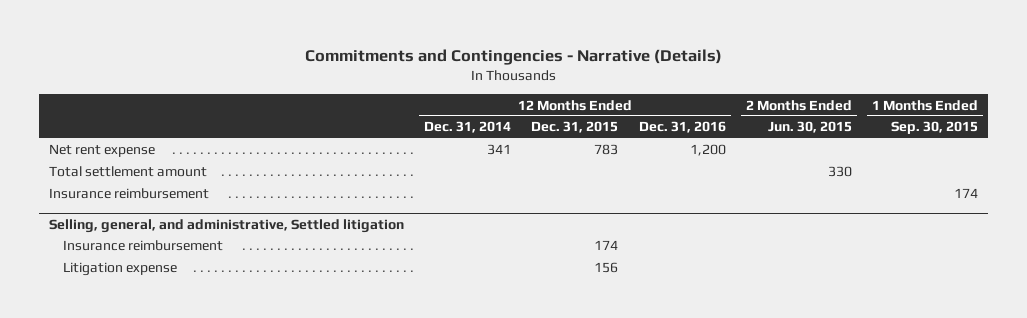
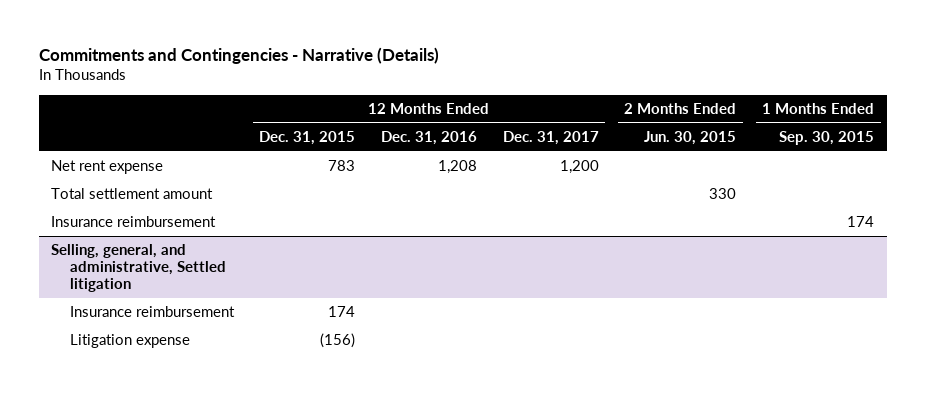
[424,121,512,134] Dec. 31, 2014 -> none
none -> [502,131,599,146] Dec. 31, 2017
[689,144,726,157] 1,200 -> [438,160,478,175] 1,208
[594,262,619,274] 156 -> [320,333,356,349] (156)

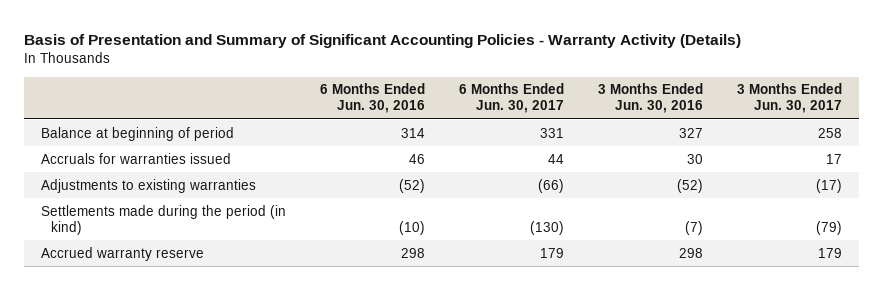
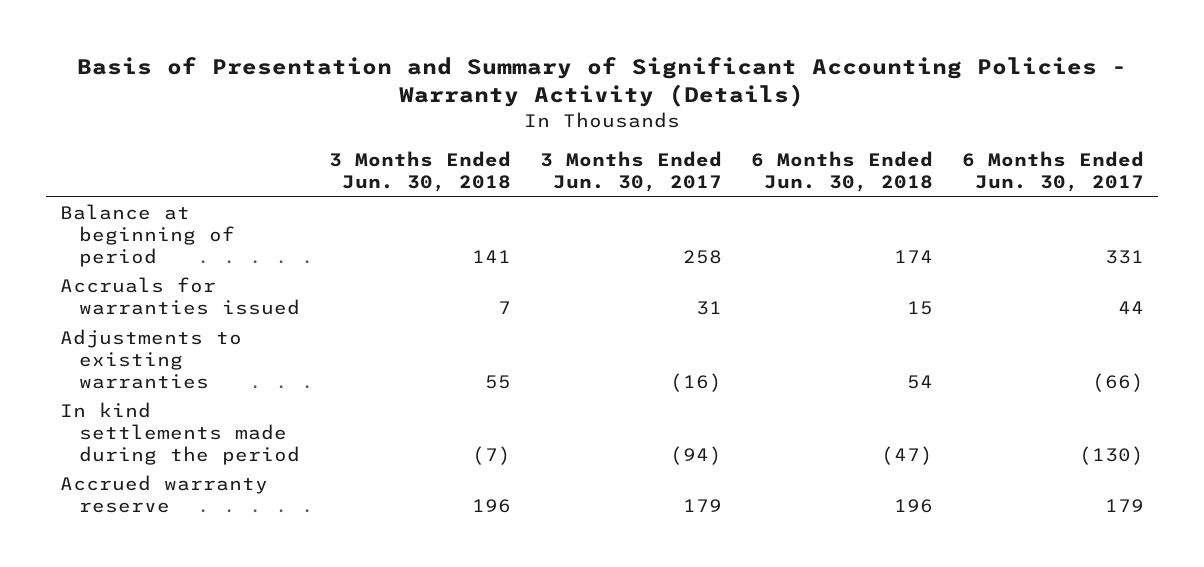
[319,83,425,114] 6 Months Ended Jun. 30, 2016 -> none
[598,83,704,114] 3 Months Ended Jun. 30, 2016 -> none
none -> [328,151,511,192] 3 Months Ended Jun. 30, 2018
none -> [750,151,933,192] 6 Months Ended Jun. 30, 2018
[826,153,843,164] 17 -> [695,301,722,316] 31
[816,178,843,193] (17) -> [669,372,722,392] (16)
[40,204,286,235] Settlements made during the period (in kind) -> [59,402,300,465] In kind settlements made during the period
[816,220,843,235] (79) -> [669,445,722,465] (94)

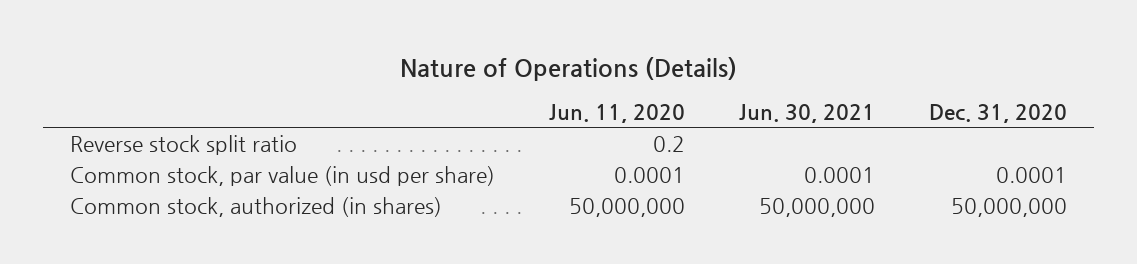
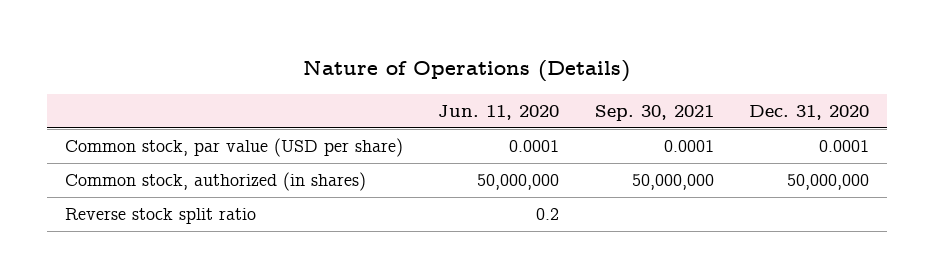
[739,104,876,124] Jun. 30, 2021 -> none
none -> [594,104,714,121] Sep. 30, 2021
[70,165,496,186] Common stock, par value (in usd per share) -> [65,138,404,158] Common stock, par value (USD per share)
[70,134,298,155] Reverse stock split ratio -> [65,208,257,225] Reverse stock split ratio

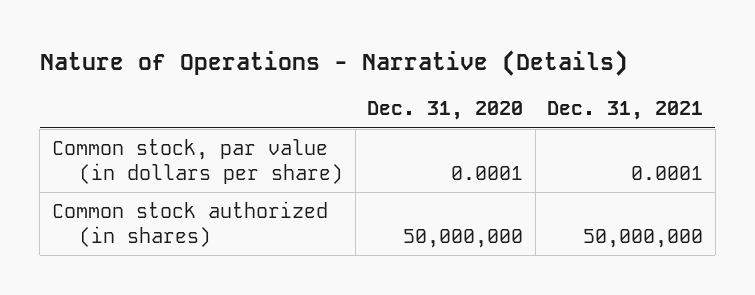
[303,60,631,83] Nature of Operations (Details) -> [39,49,628,76] Nature of Operations - Narrative (Details)
[438,104,560,120] Jun. 11, 2020 -> none
[594,104,714,121] Sep. 30, 2021 -> none
none -> [547,101,704,121] Dec. 31, 2021
[65,208,257,225] Reverse stock split ratio -> none
[65,138,404,158] Common stock, par value (USD per share) -> [51,138,344,184] Common stock, par value (in dollars per share)
[65,172,367,192] Common stock, authorized (in shares) -> [51,200,328,247] Common stock authorized (in shares)

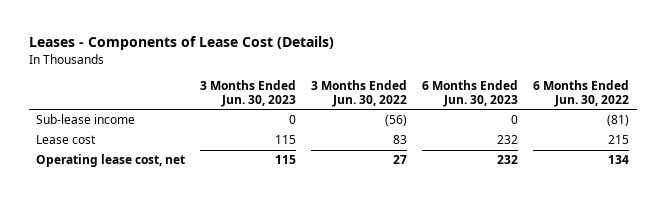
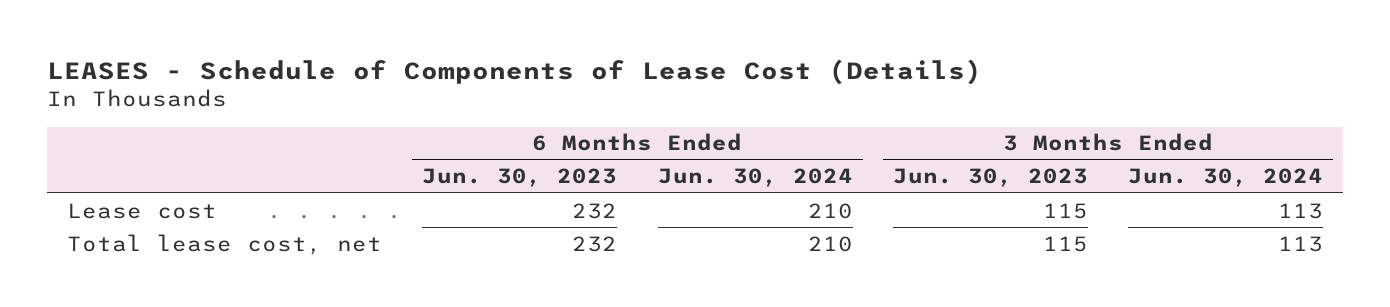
[28,36,334,51] Leases - Components of Lease Cost (Details) -> [46,58,982,85] LEASES - Schedule of Components of Lease Cost (Details)
[311,79,408,108] 3 Months Ended Jun. 30, 2022 -> none
[533,79,630,108] 6 Months Ended Jun. 30, 2022 -> none
none -> [657,168,853,188] Jun. 30, 2024
none -> [1128,168,1324,188] Jun. 30, 2024
[36,114,136,125] Sub-lease income -> none
[36,154,186,168] Operating lease cost, net -> [66,233,382,255] Total lease cost, net

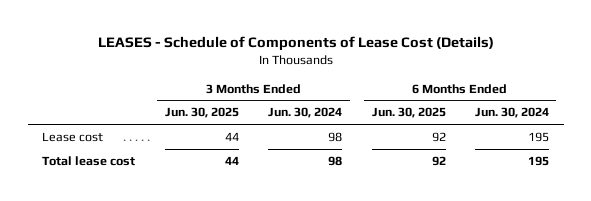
[422,168,618,188] Jun. 30, 2023 -> none
[892,168,1088,188] Jun. 30, 2023 -> none
none -> [164,107,239,119] Jun. 30, 2025
none -> [371,107,446,119] Jun. 30, 2025
[807,202,853,219] 210 -> [528,131,550,142] 195
[1278,202,1324,219] 113 -> [328,131,343,142] 98
[66,233,382,255] Total lease cost, net -> [42,155,136,166] Total lease cost
[807,235,853,252] 210 -> [528,155,550,166] 195
[1278,235,1324,252] 113 -> [328,155,343,166] 98

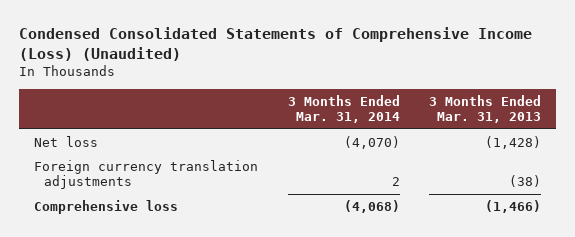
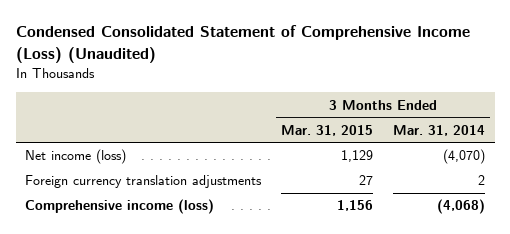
[19,27,533,61] Condensed Consolidated Statements of Comprehensive Income (Loss) (Unaudited) -> [15,25,470,64] Condensed Consolidated Statement of Comprehensive Income (Loss) (Unaudited)
[429,94,542,124] 3 Months Ended Mar. 31, 2013 -> none
none -> [281,124,374,136] Mar. 31, 2015
[34,135,99,147] Net loss -> [25,149,127,165] Net income (loss)
[34,199,179,214] Comprehensive loss -> [25,199,215,215] Comprehensive income (loss)

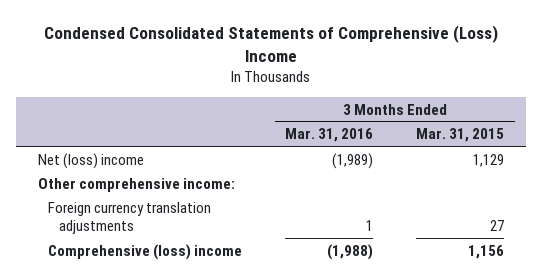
[15,25,470,64] Condensed Consolidated Statement of Comprehensive Income (Loss) (Unaudited) -> [43,25,498,63] Condensed Consolidated Statements of Comprehensive (Loss) Income
[393,124,486,136] Mar. 31, 2014 -> none
none -> [285,128,374,143] Mar. 31, 2016
[25,149,127,165] Net income (loss) -> [37,152,144,169] Net (loss) income
none -> [37,177,235,192] Other comprehensive income:
[25,199,215,215] Comprehensive income (loss) -> [48,243,243,260] Comprehensive (loss) income

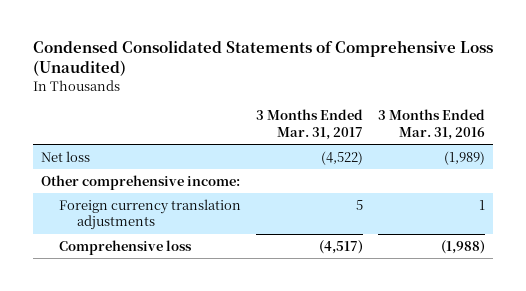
[43,25,498,63] Condensed Consolidated Statements of Comprehensive (Loss) Income -> [32,40,493,77] Condensed Consolidated Statements of Comprehensive Loss (Unaudited)
[416,128,505,143] Mar. 31, 2015 -> none
none -> [256,109,364,141] 3 Months Ended Mar. 31, 2017
[37,152,144,169] Net (loss) income -> [40,150,90,162] Net loss
[48,243,243,260] Comprehensive (loss) income -> [58,239,192,255] Comprehensive loss

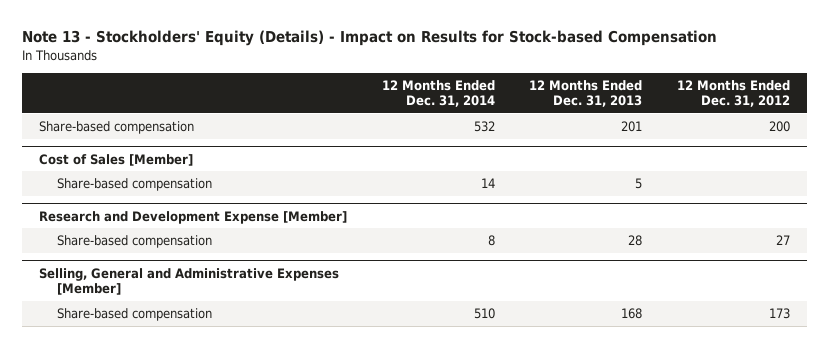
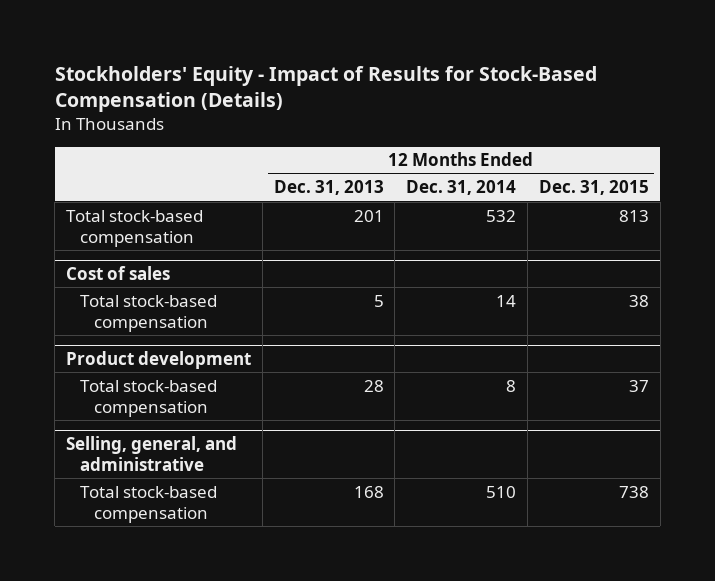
[21,29,717,46] Note 13 - Stockholders' Equity (Details) - Impact on Results for Stock-based Compensation -> [54,66,597,113] Stockholders' Equity - Impact of Results for Stock-Based Compensation (Details)
[677,79,791,108] 12 Months Ended Dec. 31, 2012 -> none
none -> [538,180,649,196] Dec. 31, 2015
[38,121,194,135] Share-based compensation -> [66,209,204,247] Total stock-based compensation
[38,153,193,166] Cost of Sales [Member] -> [66,266,171,281] Cost of sales
[56,178,212,192] Share-based compensation -> [79,294,217,332] Total stock-based compensation
[38,210,347,224] Research and Development Expense [Member] -> [66,351,252,370] Product development
[56,235,212,249] Share-based compensation -> [79,379,217,417] Total stock-based compensation
[38,267,339,296] Selling, General and Administrative Expenses [Member] -> [66,436,238,472] Selling, general, and administrative
[56,308,212,322] Share-based compensation -> [79,485,217,523] Total stock-based compensation

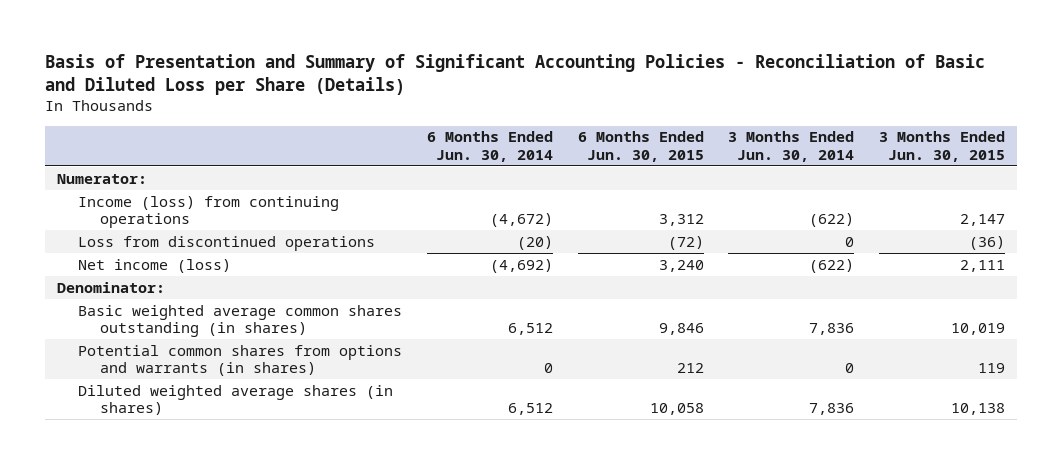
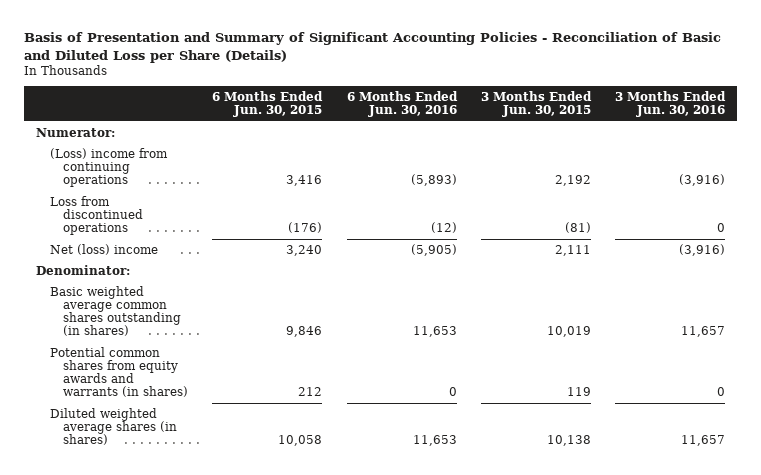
[427,131,554,162] 6 Months Ended Jun. 30, 2014 -> none
[728,131,855,162] 3 Months Ended Jun. 30, 2014 -> none
none -> [346,90,458,118] 6 Months Ended Jun. 30, 2016
none -> [614,90,726,118] 3 Months Ended Jun. 30, 2016
[78,195,340,229] Income (loss) from continuing operations -> [49,147,168,188] (Loss) income from continuing operations
[658,214,704,227] 3,312 -> [286,175,323,187] 3,416
[960,214,1006,227] 2,147 -> [554,175,591,187] 2,192
[667,235,704,250] (72) -> [288,222,323,234] (176)
[969,235,1006,250] (36) -> [564,222,591,234] (81)
[78,258,232,273] Net income (loss) -> [49,243,158,255] Net (loss) income
[78,344,403,377] Potential common shares from options and warrants (in shares) -> [49,346,189,398] Potential common shares from equity awards and warrants (in shares)

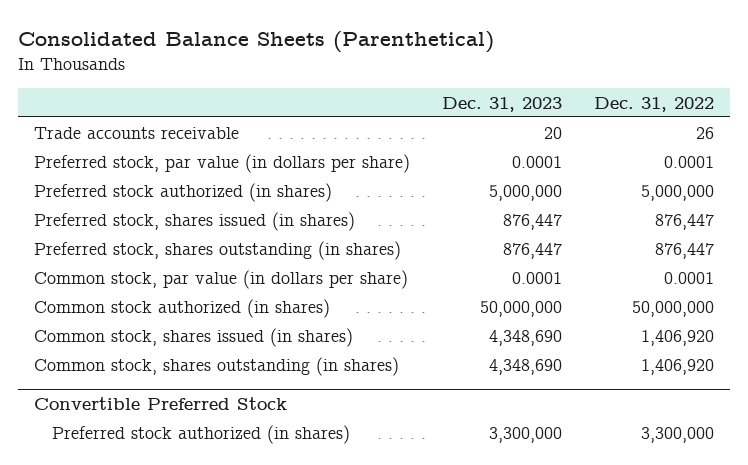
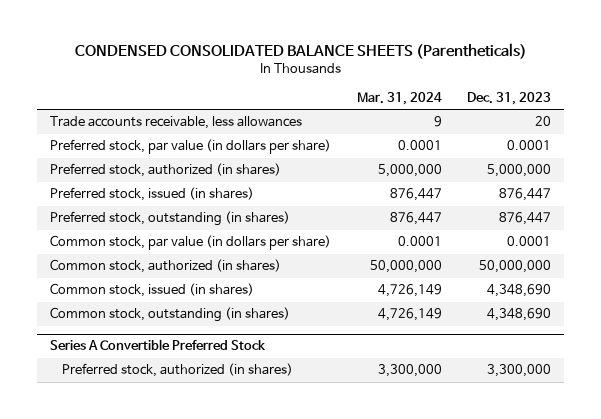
[18,30,495,53] Consolidated Balance Sheets (Parenthetical) -> [74,42,527,59] CONDENSED CONSOLIDATED BALANCE SHEETS (Parentheticals)
[593,96,714,112] Dec. 31, 2022 -> none
none -> [356,91,442,105] Mar. 31, 2024
[34,126,240,139] Trade accounts receivable -> [49,116,302,130] Trade accounts receivable, less allowances
[34,182,333,202] Preferred stock authorized (in shares) -> [49,163,281,178] Preferred stock, authorized (in shares)
[34,211,356,231] Preferred stock, shares issued (in shares) -> [49,187,254,202] Preferred stock, issued (in shares)
[34,240,402,260] Preferred stock, shares outstanding (in shares) -> [49,211,290,227] Preferred stock, outstanding (in shares)
[34,298,331,318] Common stock authorized (in shares) -> [49,259,281,274] Common stock, authorized (in shares)
[34,327,354,347] Common stock, shares issued (in shares) -> [49,283,254,298] Common stock, issued (in shares)
[34,356,400,376] Common stock, shares outstanding (in shares) -> [49,307,290,323] Common stock, outstanding (in shares)
[34,397,288,411] Convertible Preferred Stock -> [49,339,266,351] Series A Convertible Preferred Stock
[52,424,351,444] Preferred stock authorized (in shares) -> [62,363,294,378] Preferred stock, authorized (in shares)

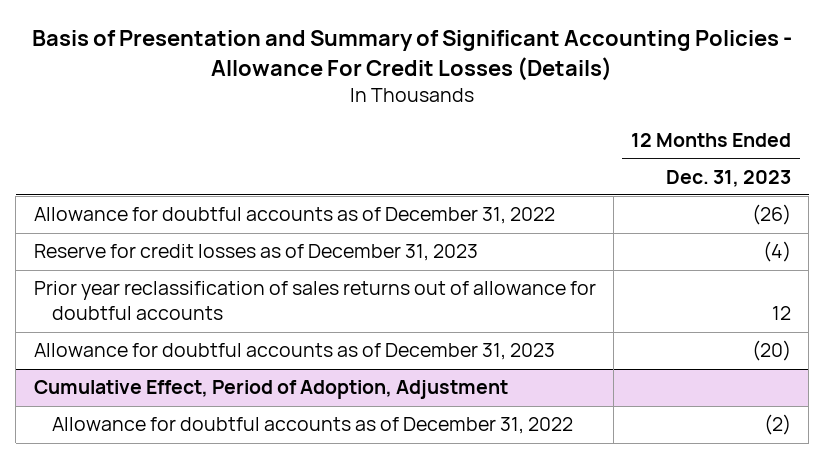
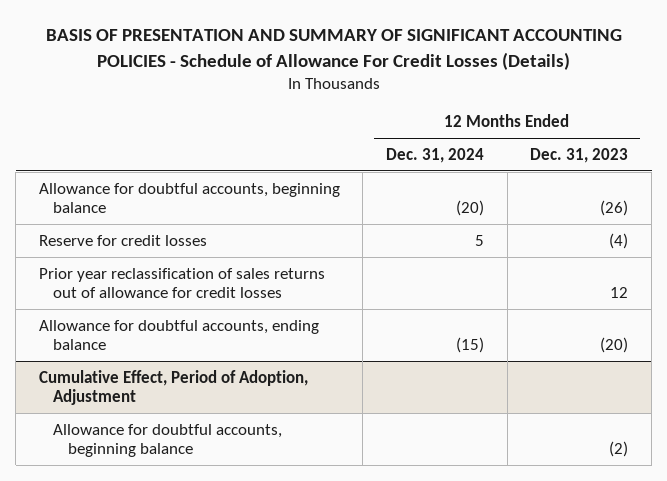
[32,29,793,81] Basis of Presentation and Summary of Significant Accounting Policies - Allowance For Credit Losses (Details) -> [45,29,622,70] BASIS OF PRESENTATION AND SUMMARY OF SIGNIFICANT ACCOUNTING POLICIES - Schedule of Allowance For Credit Losses (Details)
none -> [386,147,485,163] Dec. 31, 2024
[33,207,555,225] Allowance for doubtful accounts as of December 31, 2022 -> [38,182,340,214] Allowance for doubtful accounts, beginning balance
[33,244,478,262] Reserve for credit losses as of December 31, 2023 -> [38,234,207,246] Reserve for credit losses
[33,281,596,321] Prior year reclassification of sales returns out of allowance for doubtful accounts -> [38,267,325,299] Prior year reclassification of sales returns out of allowance for credit losses
[33,343,555,361] Allowance for doubtful accounts as of December 31, 2023 -> [38,319,319,351] Allowance for doubtful accounts, ending balance
[52,417,574,435] Allowance for doubtful accounts as of December 31, 2022 -> [53,423,283,458] Allowance for doubtful accounts, beginning balance

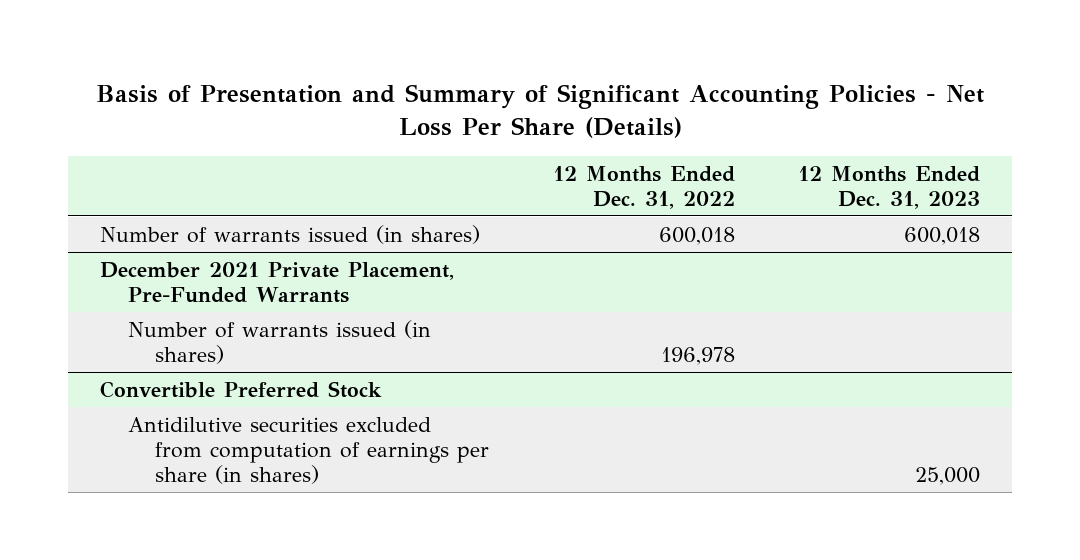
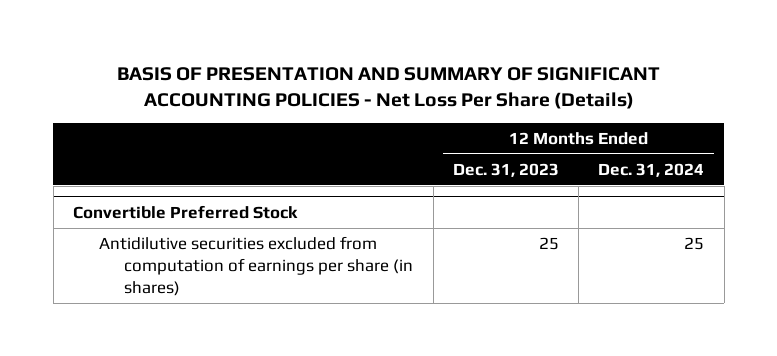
[96,83,985,138] Basis of Presentation and Summary of Significant Accounting Policies - Net Loss Per Share (Details) -> [116,66,660,109] BASIS OF PRESENTATION AND SUMMARY OF SIGNIFICANT ACCOUNTING POLICIES - Net Loss Per Share (Details)
[552,165,735,209] 12 Months Ended Dec. 31, 2022 -> none
none -> [598,162,705,177] Dec. 31, 2024
[100,224,481,244] Number of warrants issued (in shares) -> none
[100,261,455,303] December 2021 Private Placement, Pre-Funded Warrants -> none
[127,319,431,364] Number of warrants issued (in shares) -> none
[915,466,981,485] 25,000 -> [538,237,559,251] 25

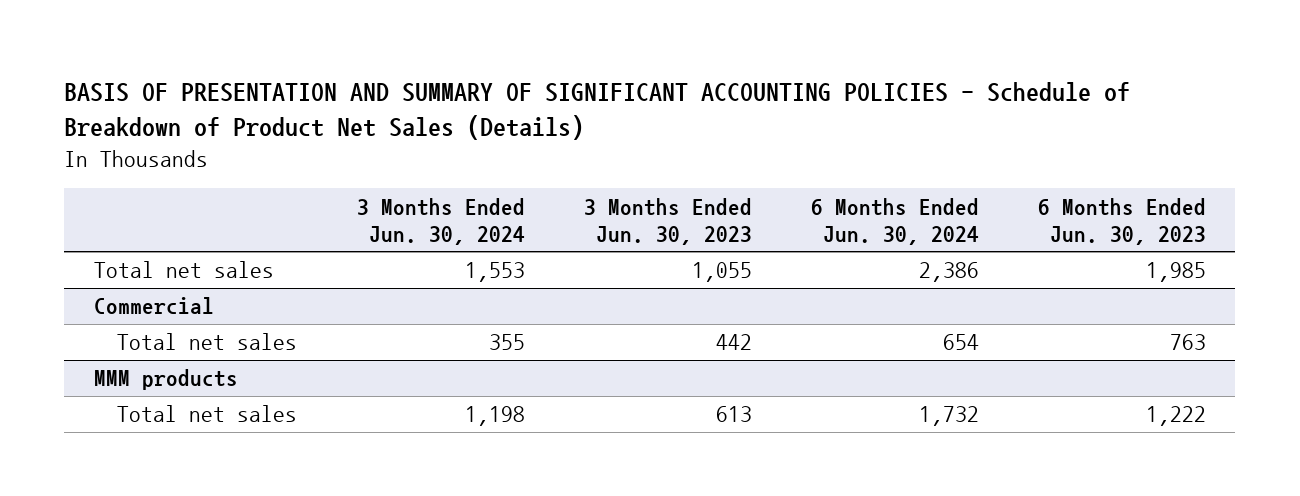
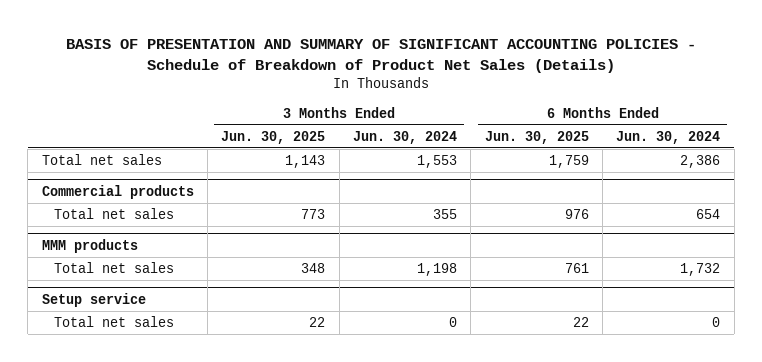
[583,197,752,245] 3 Months Ended Jun. 30, 2023 -> none
[1037,197,1206,245] 6 Months Ended Jun. 30, 2023 -> none
none -> [221,130,326,144] Jun. 30, 2025
none -> [484,130,589,144] Jun. 30, 2025
[93,297,214,316] Commercial -> [41,184,194,199] Commercial products
none -> [41,292,146,307] Setup service
none -> [54,315,175,327] Total net sales

